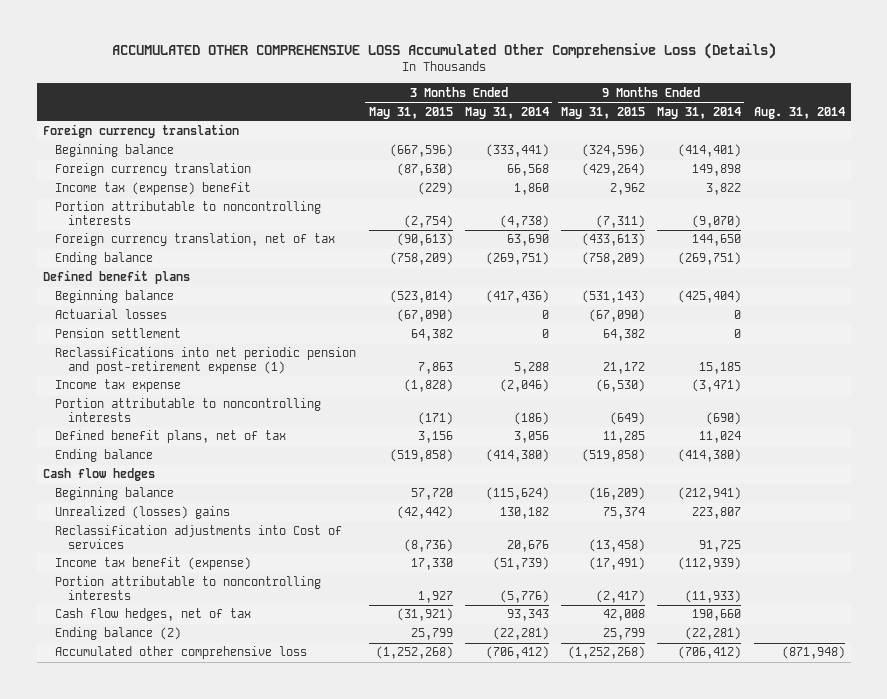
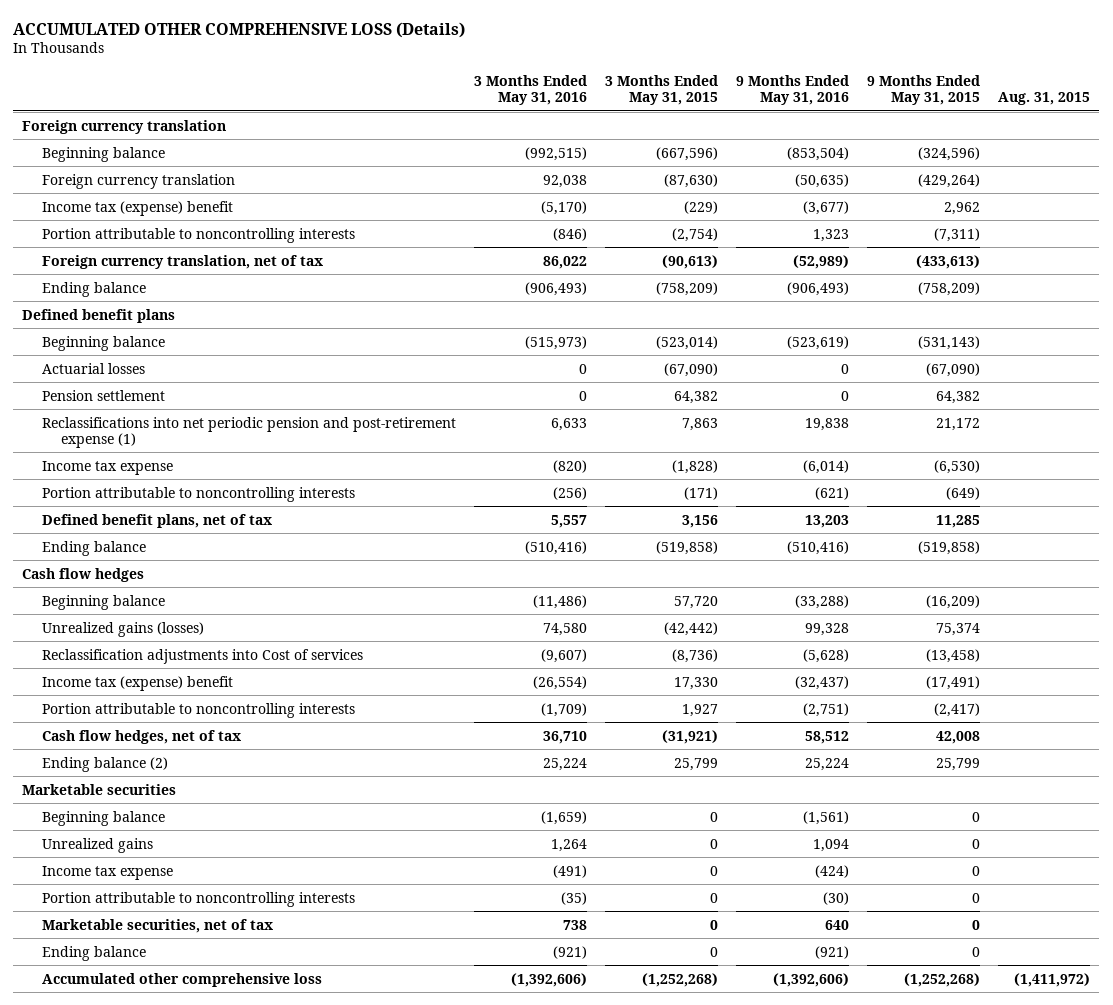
[111,43,776,60] ACCUMULATED OTHER COMPREHENSIVE LOSS Accumulated Other Comprehensive Loss (Details) -> [13,21,466,38] ACCUMULATED OTHER COMPREHENSIVE LOSS (Details)
[464,106,549,119] May 31, 2014 -> none
[657,106,742,119] May 31, 2014 -> none
[753,106,845,119] Aug. 31, 2014 -> none
none -> [473,75,587,106] 3 Months Ended May 31, 2016
none -> [736,75,850,106] 9 Months Ended May 31, 2016
none -> [998,92,1091,106] Aug. 31, 2015
[55,506,231,520] Unrealized (losses) gains -> [41,621,204,637] Unrealized gains (losses)
[55,557,252,571] Income tax benefit (expense) -> [41,675,233,691] Income tax (expense) benefit
none -> [22,783,177,795] Marketable securities
none -> [41,810,165,826] Beginning balance
none -> [41,837,153,853] Unrealized gains
none -> [41,865,173,880] Income tax expense
none -> [41,891,355,907] Portion attributable to noncontrolling interests
none -> [41,918,273,933] Marketable securities, net of tax
none -> [41,945,146,961] Ending balance

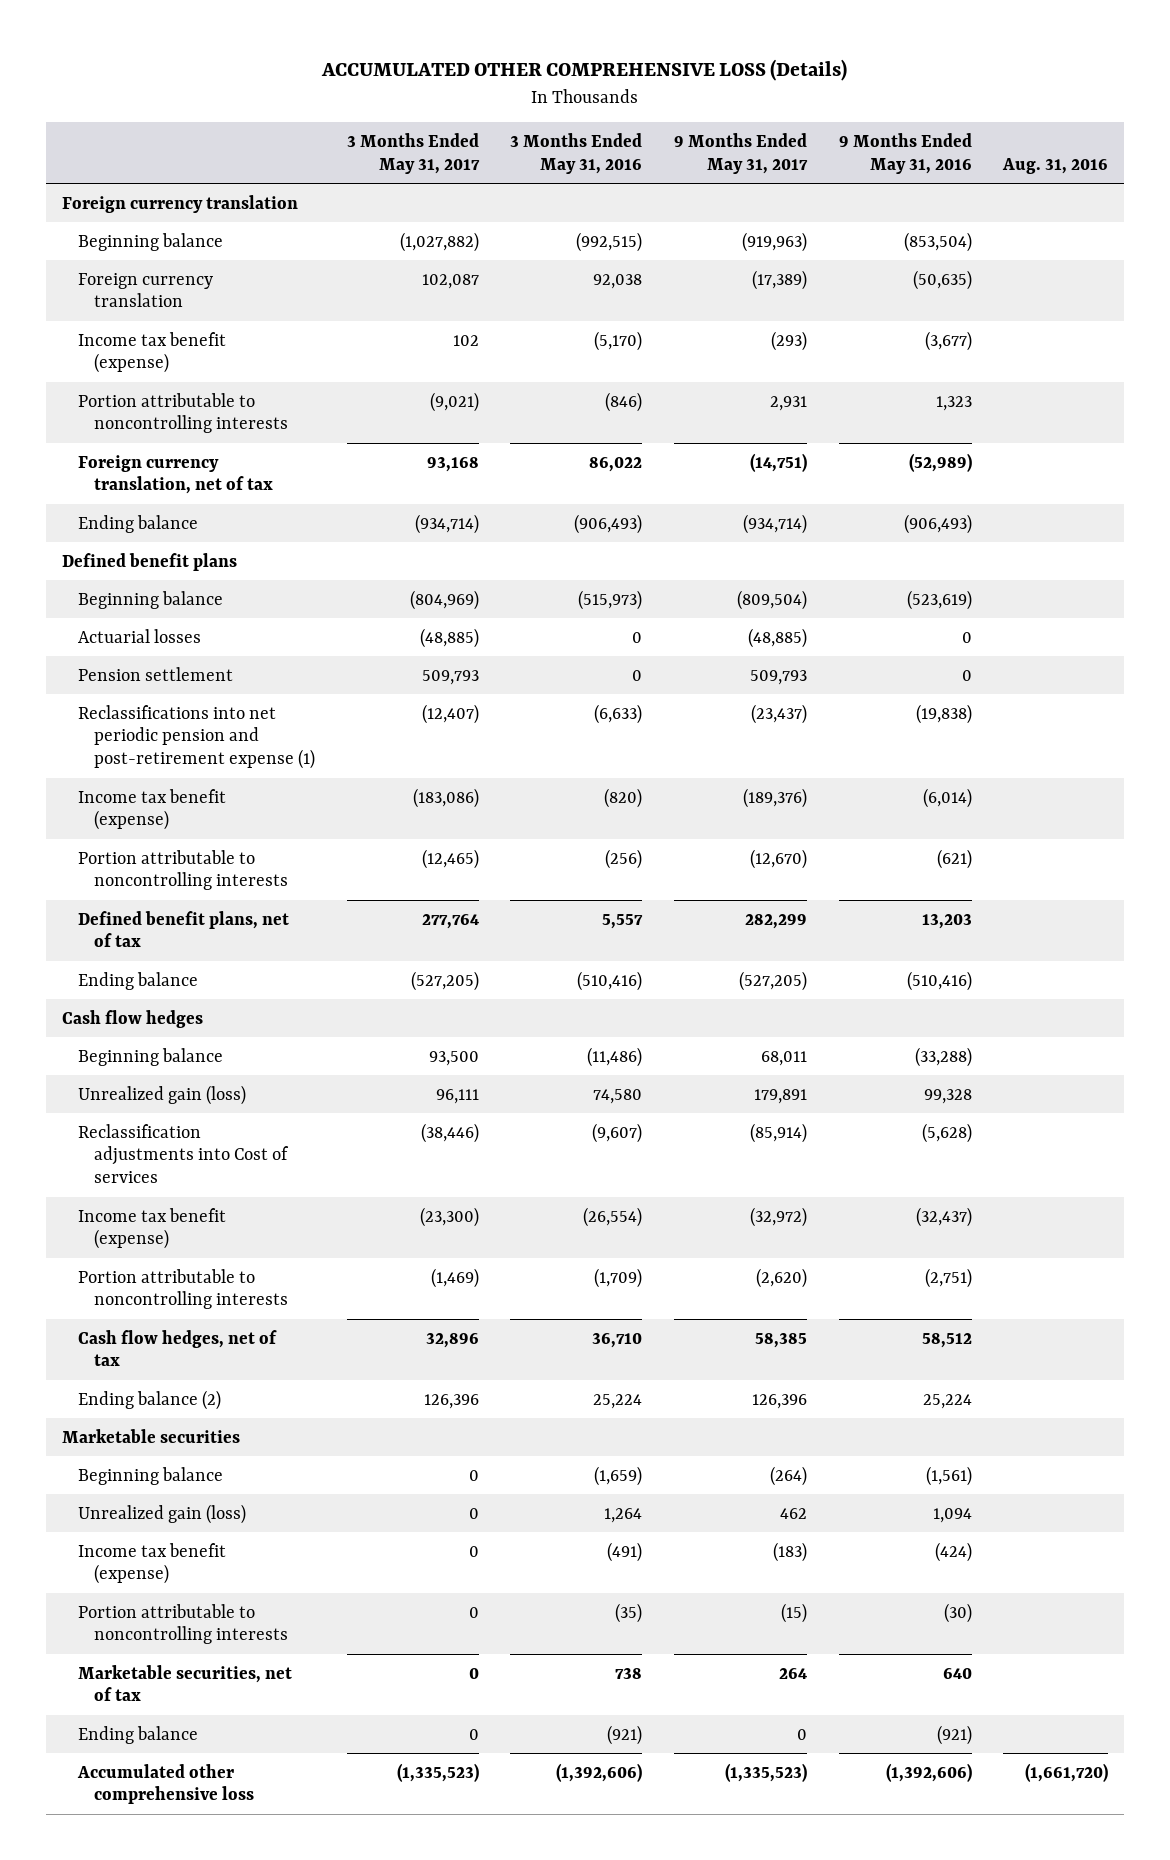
[605,75,719,106] 3 Months Ended May 31, 2015 -> none
[867,75,981,106] 9 Months Ended May 31, 2015 -> none
[998,92,1091,106] Aug. 31, 2015 -> none
none -> [346,133,480,174] 3 Months Ended May 31, 2017
none -> [673,133,808,174] 9 Months Ended May 31, 2017
none -> [1002,157,1109,174] Aug. 31, 2016
[41,200,233,216] Income tax (expense) benefit -> [78,331,227,374] Income tax benefit (expense)
[550,417,587,431] 6,633 -> [594,703,643,724] (6,633)
[805,417,850,431] 19,838 -> [915,703,972,724] (19,838)
[41,460,173,475] Income tax expense -> [78,788,227,831] Income tax benefit (expense)
[41,621,204,637] Unrealized gains (losses) -> [78,1084,247,1105] Unrealized gain (loss)
[41,675,233,691] Income tax (expense) benefit -> [78,1207,227,1250] Income tax benefit (expense)
[41,837,153,853] Unrealized gains -> [78,1503,247,1524] Unrealized gain (loss)
[41,865,173,880] Income tax expense -> [78,1542,227,1585] Income tax benefit (expense)

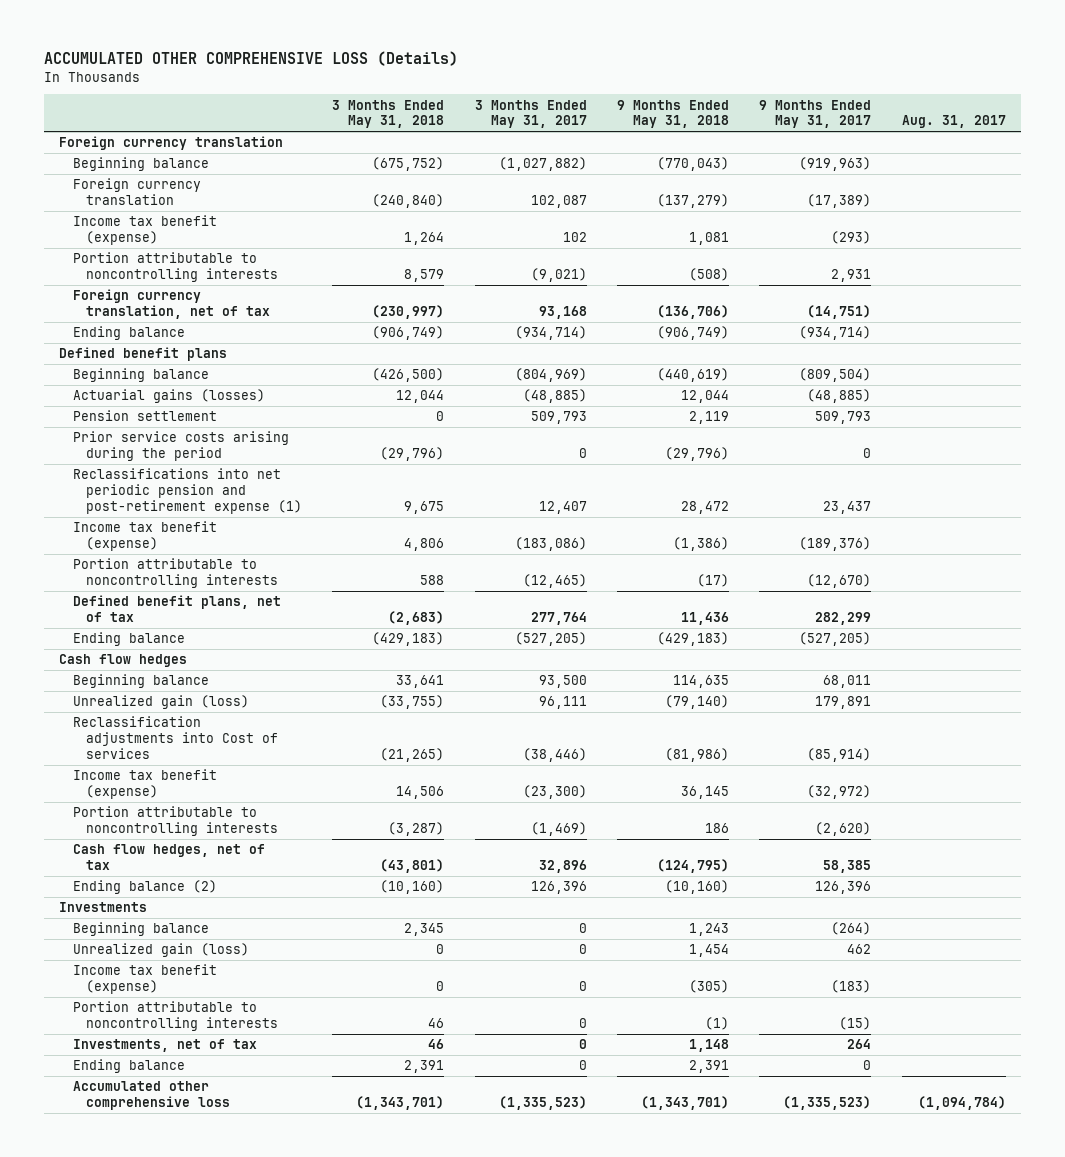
[510,133,643,174] 3 Months Ended May 31, 2016 -> none
[838,133,972,174] 9 Months Ended May 31, 2016 -> none
[1002,157,1109,174] Aug. 31, 2016 -> none
none -> [332,99,445,129] 3 Months Ended May 31, 2018
none -> [617,99,730,129] 9 Months Ended May 31, 2018
none -> [901,115,1006,129] Aug. 31, 2017
[78,628,202,643] Actuarial losses -> [72,389,265,404] Actuarial gains (losses)
none -> [72,431,289,461] Prior service costs arising during the period
[421,703,479,724] (12,407) -> [538,500,587,514] 12,407
[750,703,807,724] (23,437) -> [823,500,872,514] 23,437
[61,1428,240,1443] Marketable securities -> [59,902,148,913] Investments
[78,1664,293,1702] Marketable securities, net of tax -> [72,1039,257,1053] Investments, net of tax

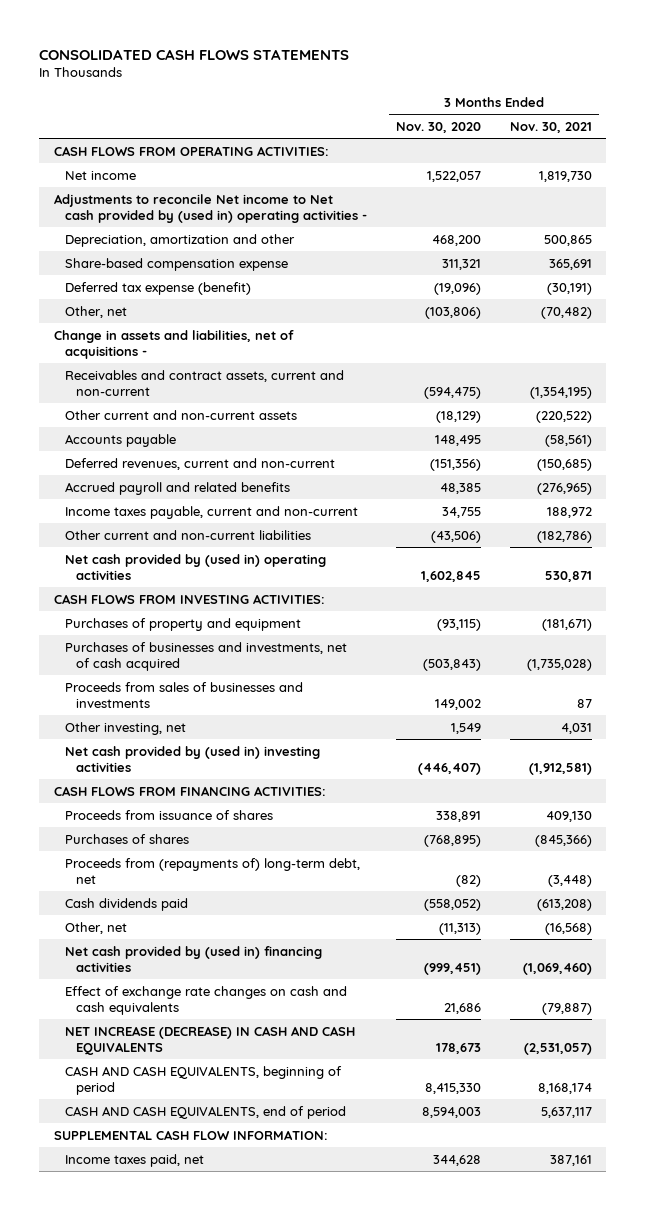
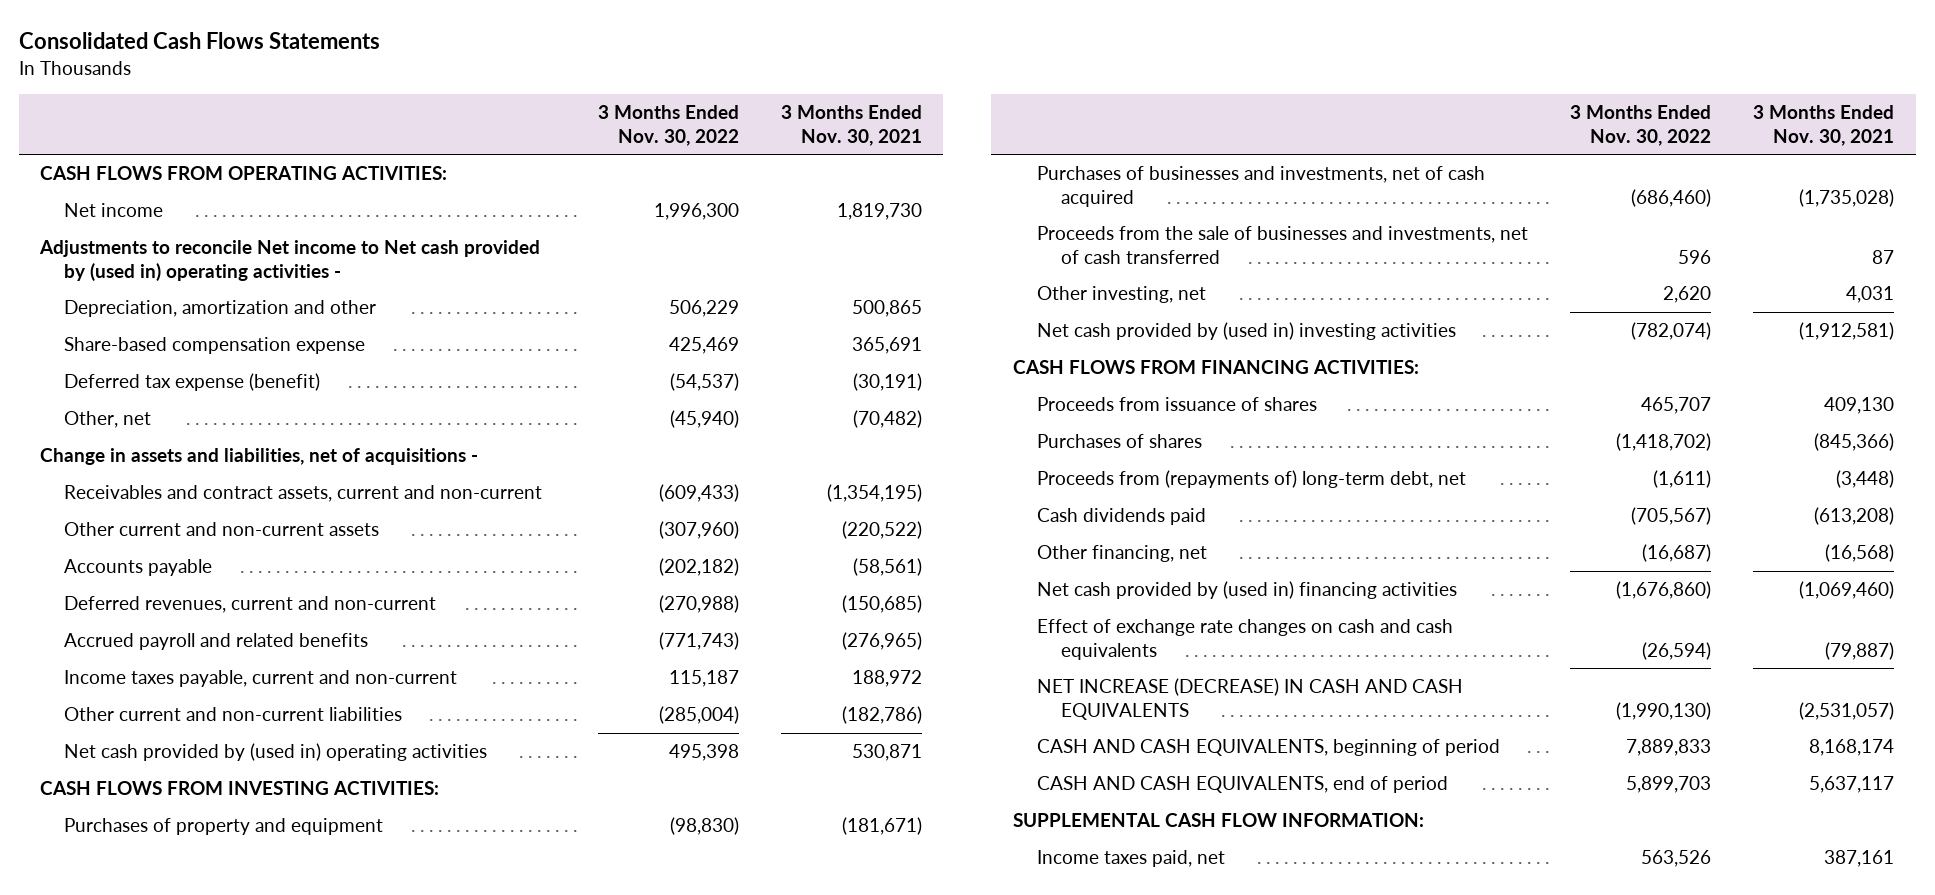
[39,48,350,60] CONSOLIDATED CASH FLOWS STATEMENTS -> [19,31,381,49] Consolidated Cash Flows Statements
[395,122,481,134] Nov. 30, 2020 -> none
none -> [597,105,739,146] 3 Months Ended Nov. 30, 2022
[64,681,303,709] Proceeds from sales of businesses and investments -> [1036,226,1528,264] Proceeds from the sale of businesses and investments, net of cash transferred
[64,921,127,934] Other, net -> [1036,545,1207,563] Other financing, net

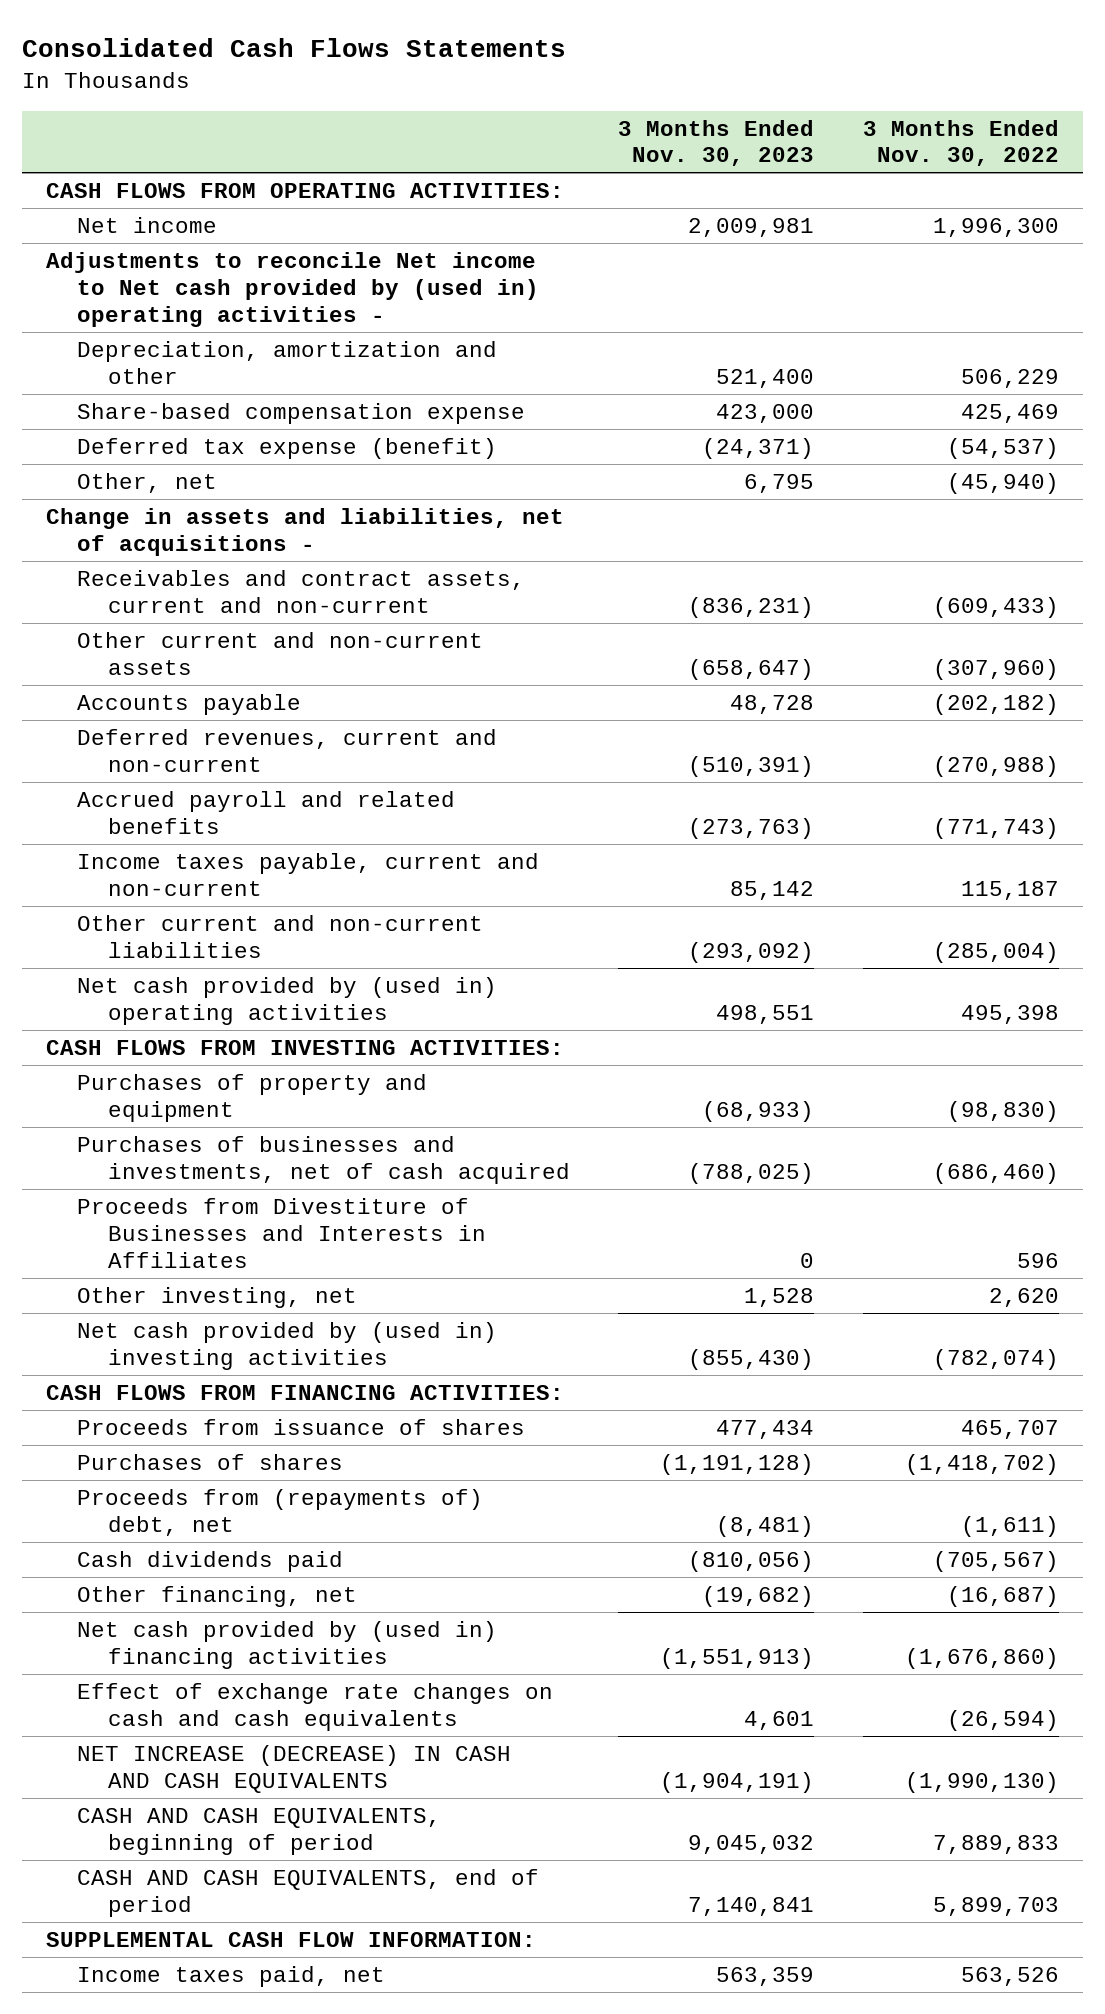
[781,105,923,146] 3 Months Ended Nov. 30, 2021 -> none
none -> [618,119,815,167] 3 Months Ended Nov. 30, 2023
[1036,226,1528,264] Proceeds from the sale of businesses and investments, net of cash transferred -> [76,1197,486,1268] Proceeds from Divestiture of Businesses and Interests in Affiliates
[1036,470,1466,489] Proceeds from (repayments of) long-term debt, net -> [76,1488,483,1536] Proceeds from (repayments of) debt, net

